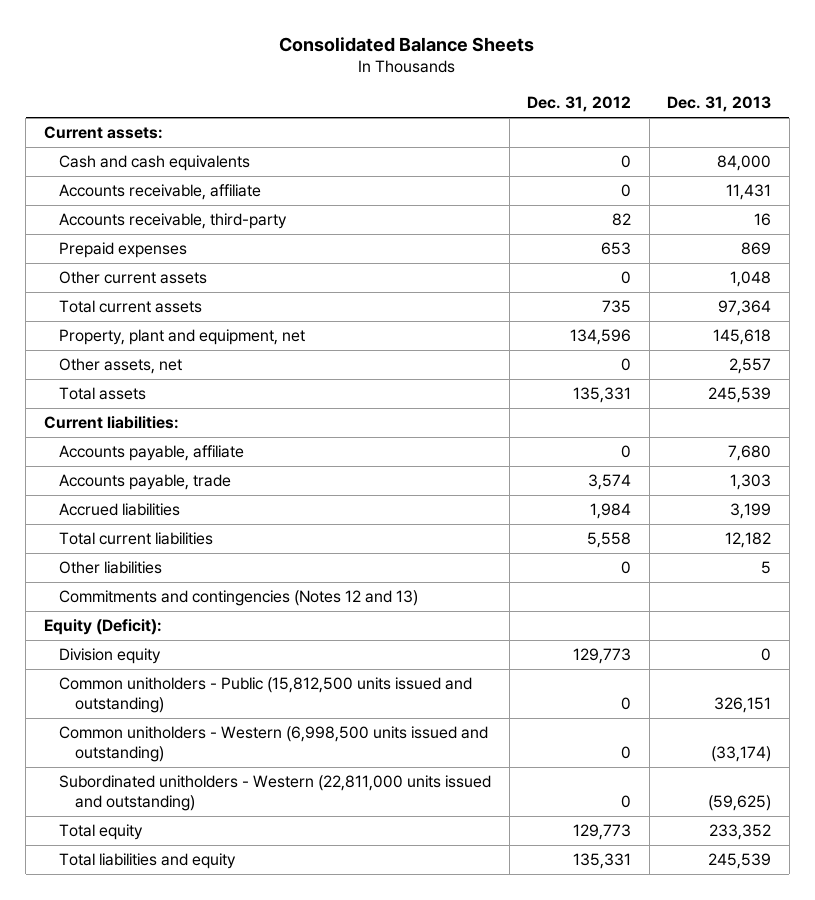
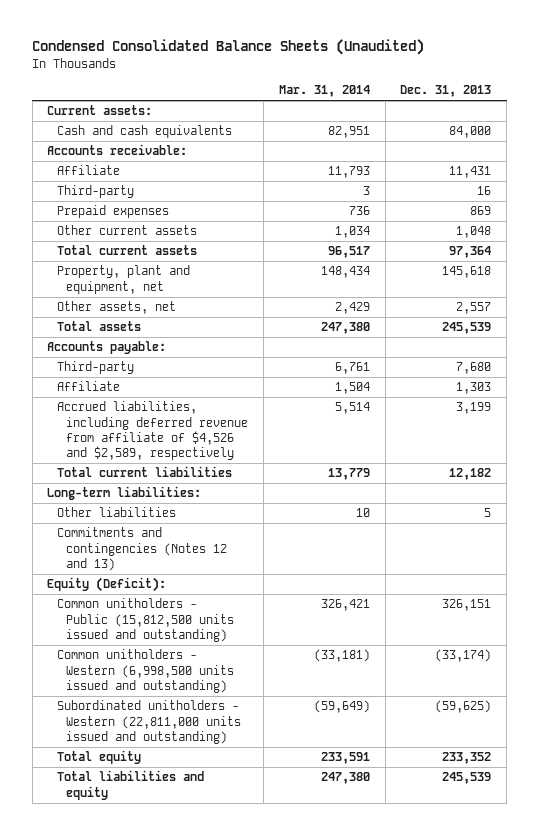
[279,36,535,52] Consolidated Balance Sheets -> [32,39,425,56] Condensed Consolidated Balance Sheets (Unaudited)
[527,96,632,113] Dec. 31, 2012 -> none
none -> [278,85,370,98] Mar. 31, 2014
none -> [47,144,188,156] Accounts receivable:
[59,184,262,201] Accounts receivable, affiliate -> [56,165,120,176] Affiliate
[59,213,288,230] Accounts receivable, third-party -> [56,185,134,199] Third-party
[43,416,179,430] Current liabilities: -> none
none -> [47,341,167,355] Accounts payable:
[59,445,245,462] Accounts payable, affiliate -> [56,361,134,375] Third-party
[59,474,232,491] Accounts payable, trade -> [56,381,120,392] Affiliate
[59,503,181,517] Accrued liabilities -> [56,401,248,460] Accrued liabilities, including deferred revenue from affiliate of $4,526 and $2,589, respectively
none -> [47,486,202,501] Long-term liabilities:
[59,648,162,665] Division equity -> none

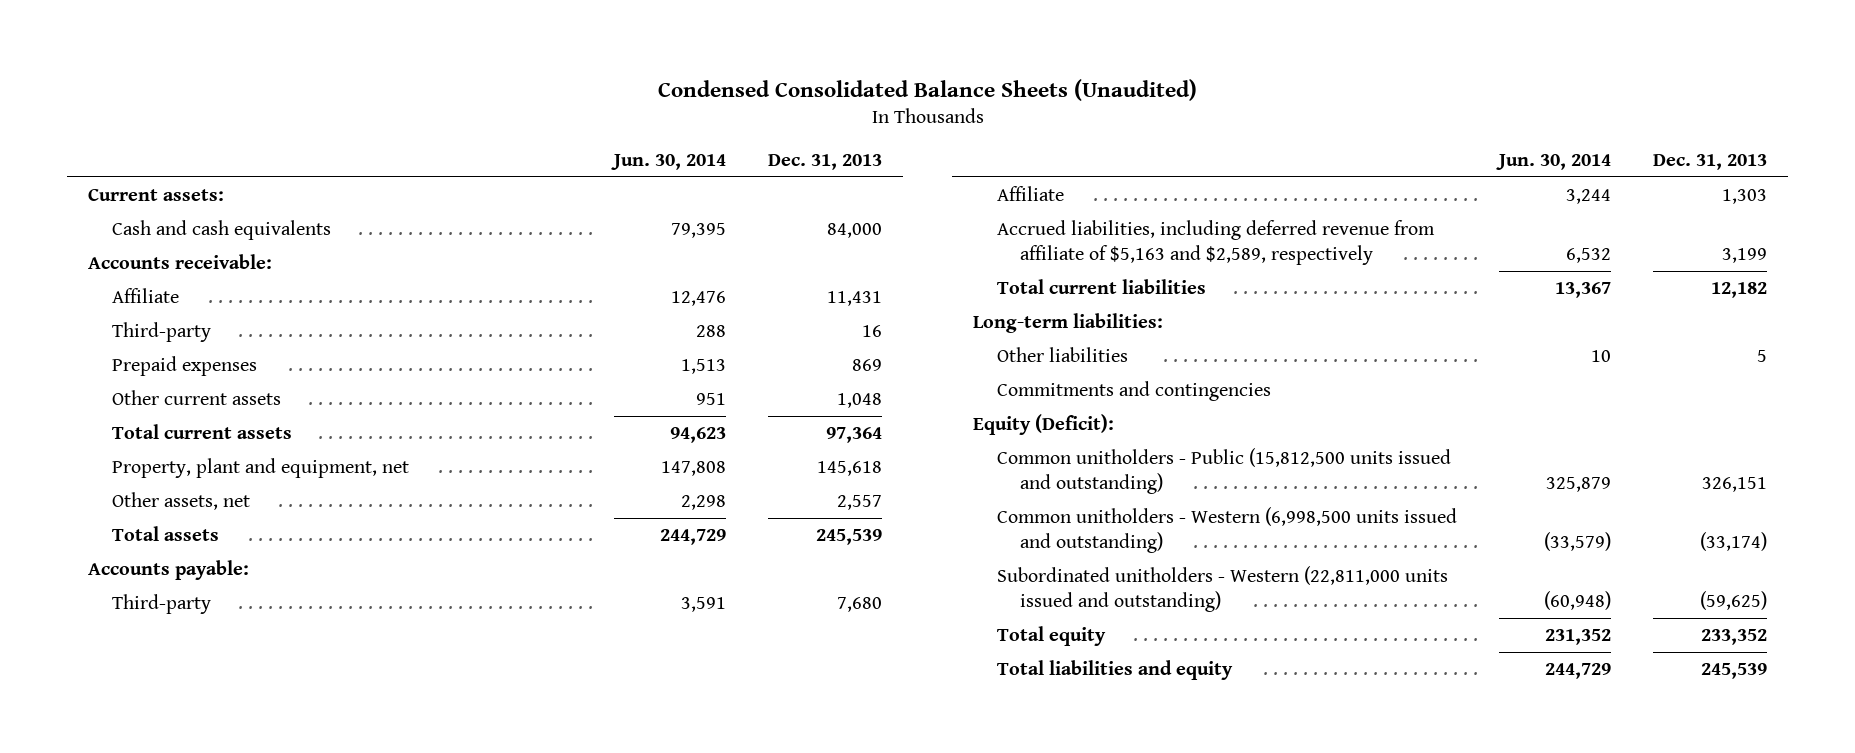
[278,85,370,98] Mar. 31, 2014 -> none
none -> [610,153,726,170] Jun. 30, 2014
[56,401,248,460] Accrued liabilities, including deferred revenue from affiliate of $4,526 and $2,589, respectively -> [996,220,1435,265] Accrued liabilities, including deferred revenue from affiliate of $5,163 and $2,589, respectively
[56,527,227,571] Commitments and contingencies (Notes 12 and 13) -> [996,381,1271,402] Commitments and contingencies

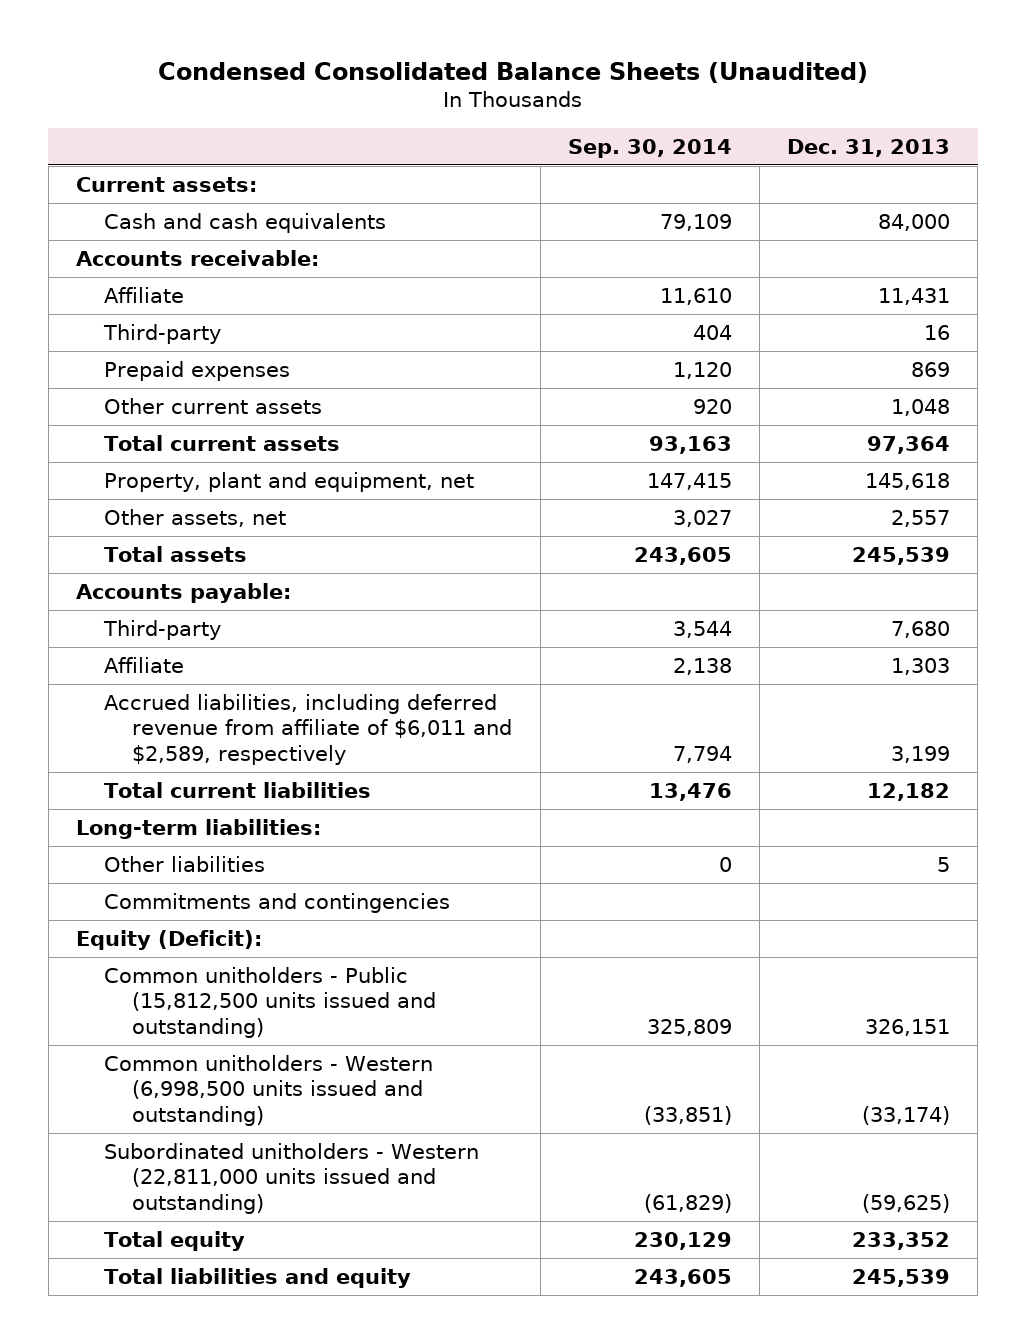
[610,153,726,170] Jun. 30, 2014 -> none
none -> [567,138,732,158] Sep. 30, 2014
[996,220,1435,265] Accrued liabilities, including deferred revenue from affiliate of $5,163 and $2,589, respectively -> [104,693,513,765] Accrued liabilities, including deferred revenue from affiliate of $6,011 and $2,589, respectively

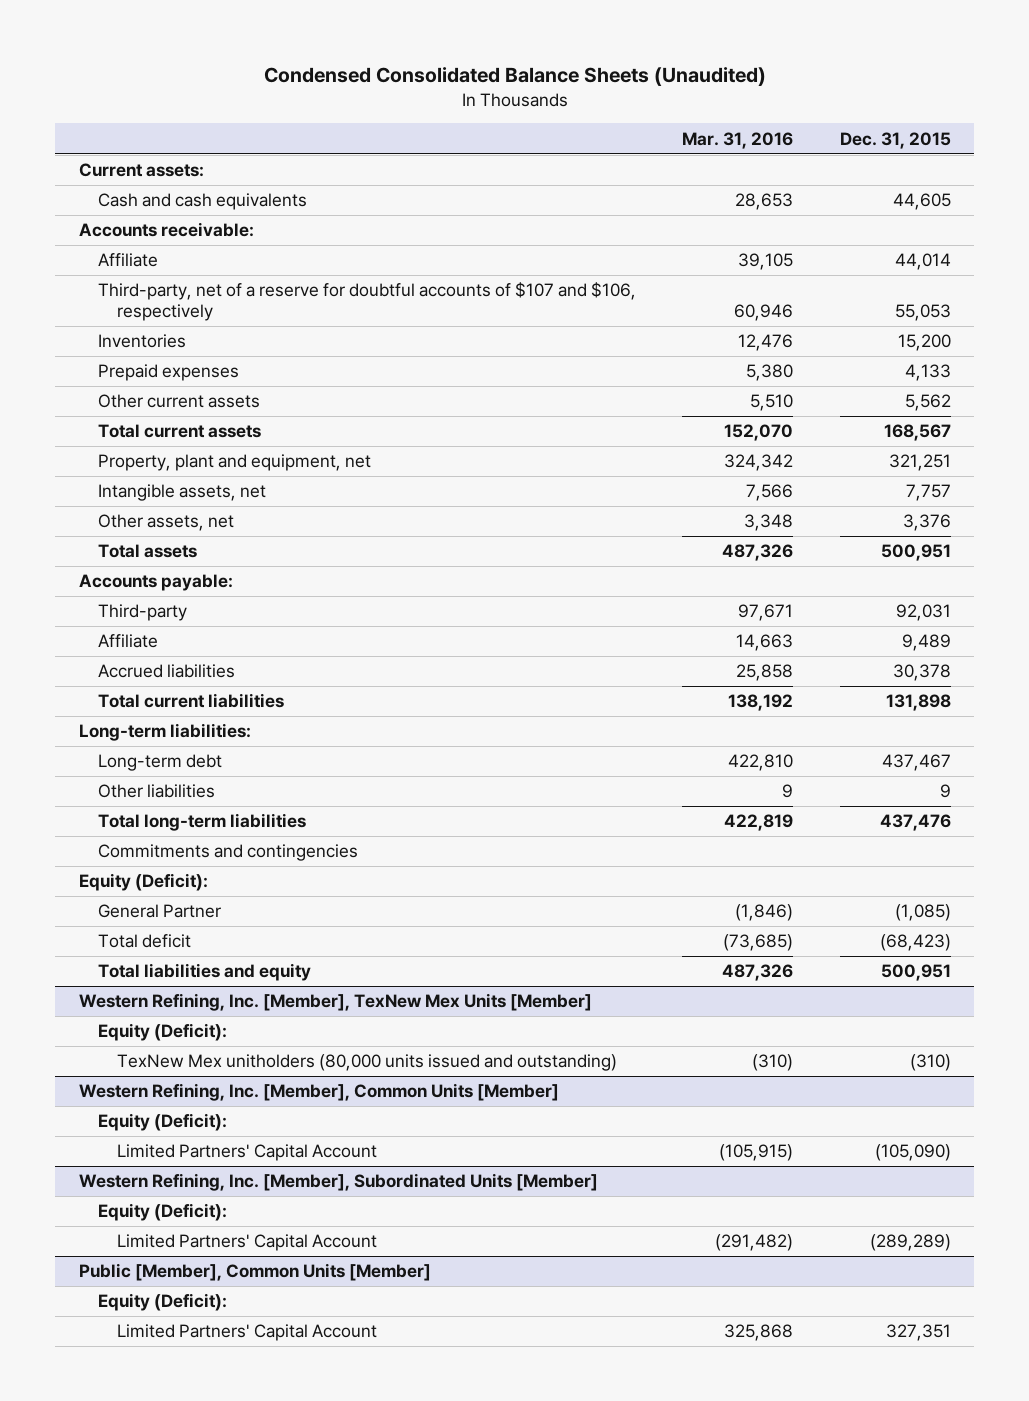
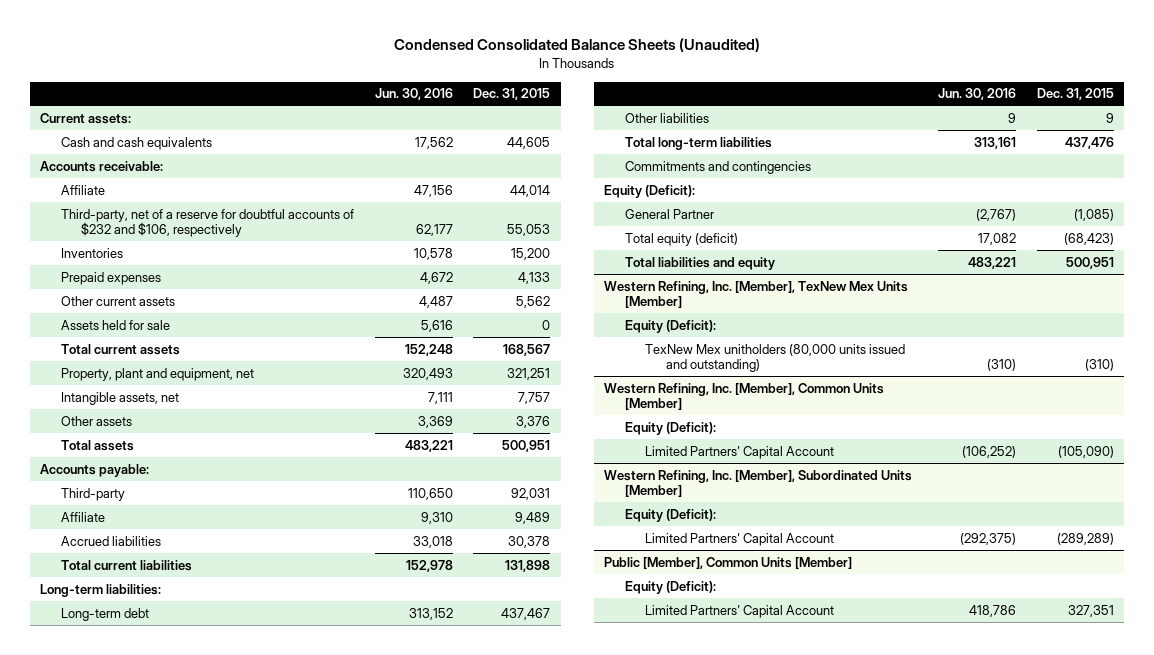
[682,131,794,149] Mar. 31, 2016 -> none
none -> [374,88,453,101] Jun. 30, 2016
[98,282,637,321] Third-party, net of a reserve for doubtful accounts of $107 and $106, respectively -> [60,208,354,238] Third-party, net of a reserve for doubtful accounts of $232 and $106, respectively
none -> [60,319,170,330] Assets held for sale
[98,514,235,532] Other assets, net -> [60,415,132,426] Other assets
[98,934,192,949] Total deficit -> [624,232,738,246] Total equity (deficit)

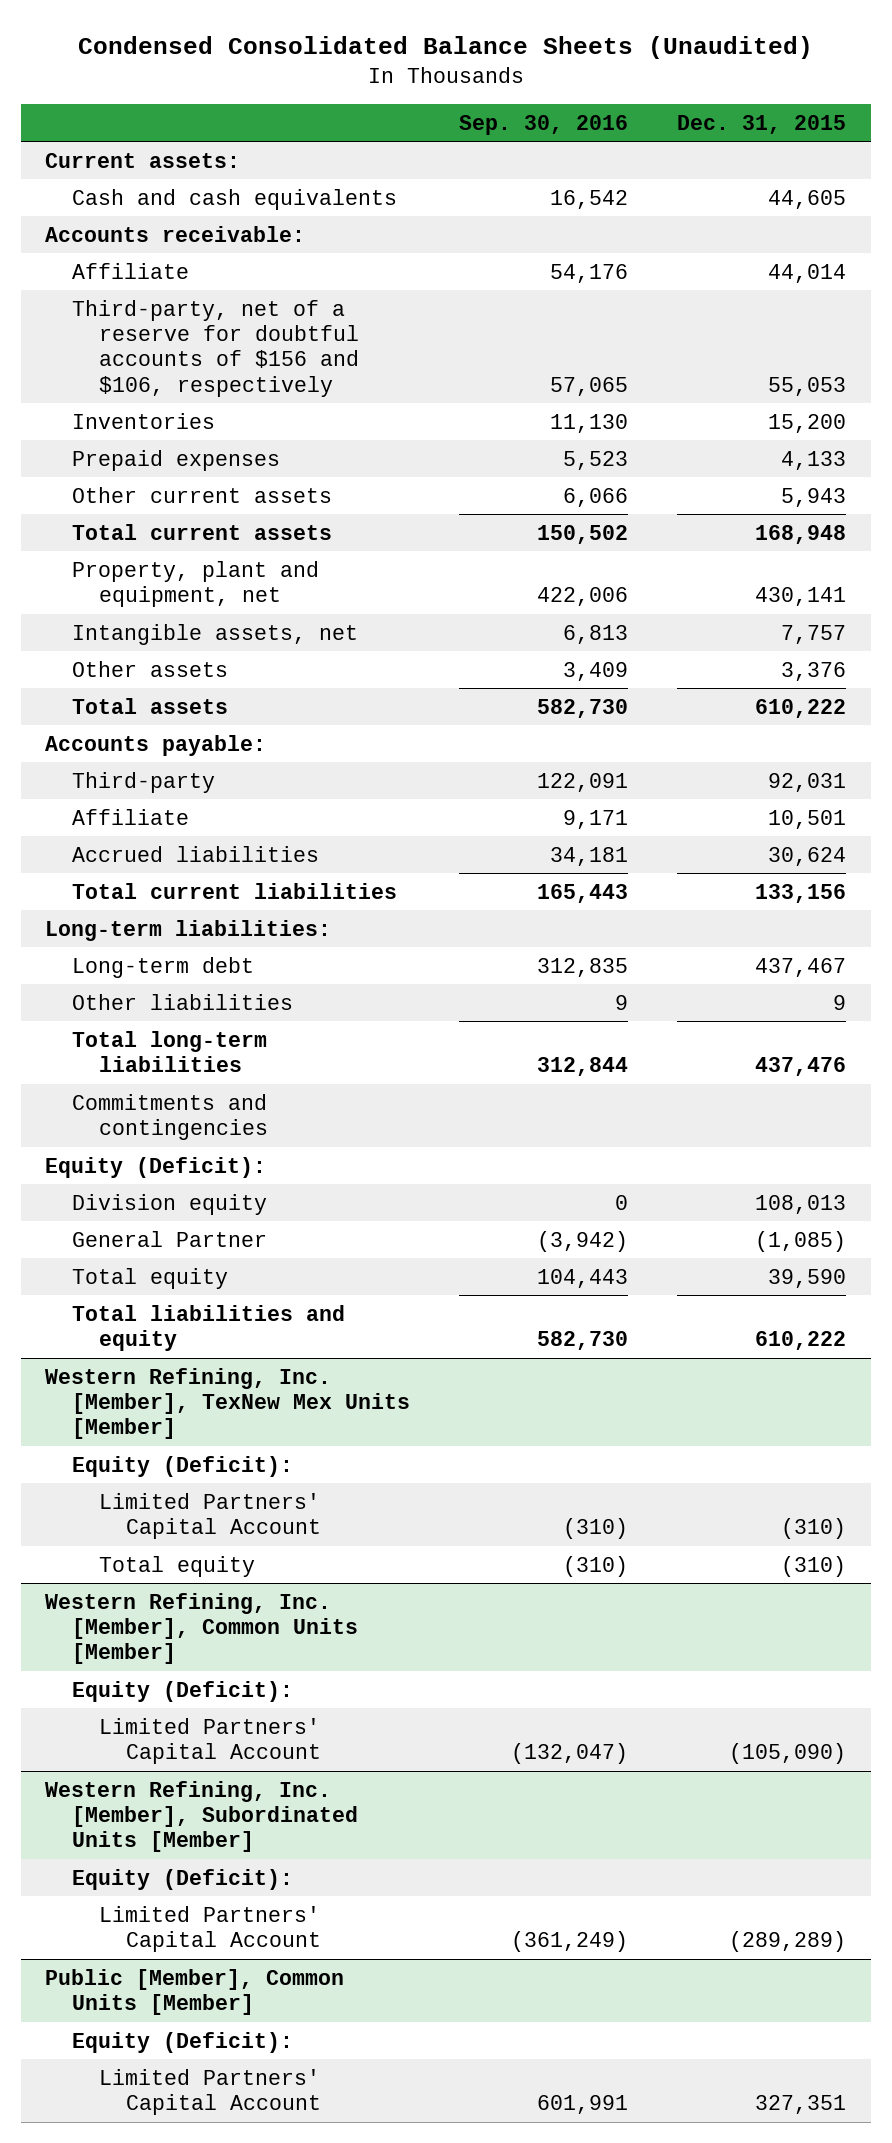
[374,88,453,101] Jun. 30, 2016 -> none
none -> [459,114,629,135] Sep. 30, 2016
[60,208,354,238] Third-party, net of a reserve for doubtful accounts of $232 and $106, respectively -> [72,299,359,397] Third-party, net of a reserve for doubtful accounts of $156 and $106, respectively
[60,319,170,330] Assets held for sale -> none
[516,295,551,308] 5,562 -> [781,487,847,507] 5,943
[503,343,551,356] 168,567 -> [755,524,847,544] 168,948
[507,367,551,380] 321,251 -> [755,587,847,607] 430,141
[502,439,551,452] 500,951 -> [755,698,847,718] 610,222
[515,511,551,524] 9,489 -> [768,809,847,829] 10,501
[508,535,551,548] 30,378 -> [768,846,847,866] 30,624
[505,559,551,572] 131,898 -> [755,883,847,903] 133,156
none -> [72,1193,268,1215] Division equity
[624,232,738,246] Total equity (deficit) -> [72,1267,229,1289] Total equity
[1064,232,1115,245] (68,423) -> [768,1268,847,1288] 39,590
[1066,256,1115,269] 500,951 -> [755,1331,847,1351] 610,222
[645,343,906,373] TexNew Mex unitholders (80,000 units issued and outstanding) -> none
none -> [98,1492,321,1540] Limited Partners' Capital Account
none -> [98,1555,255,1577] Total equity

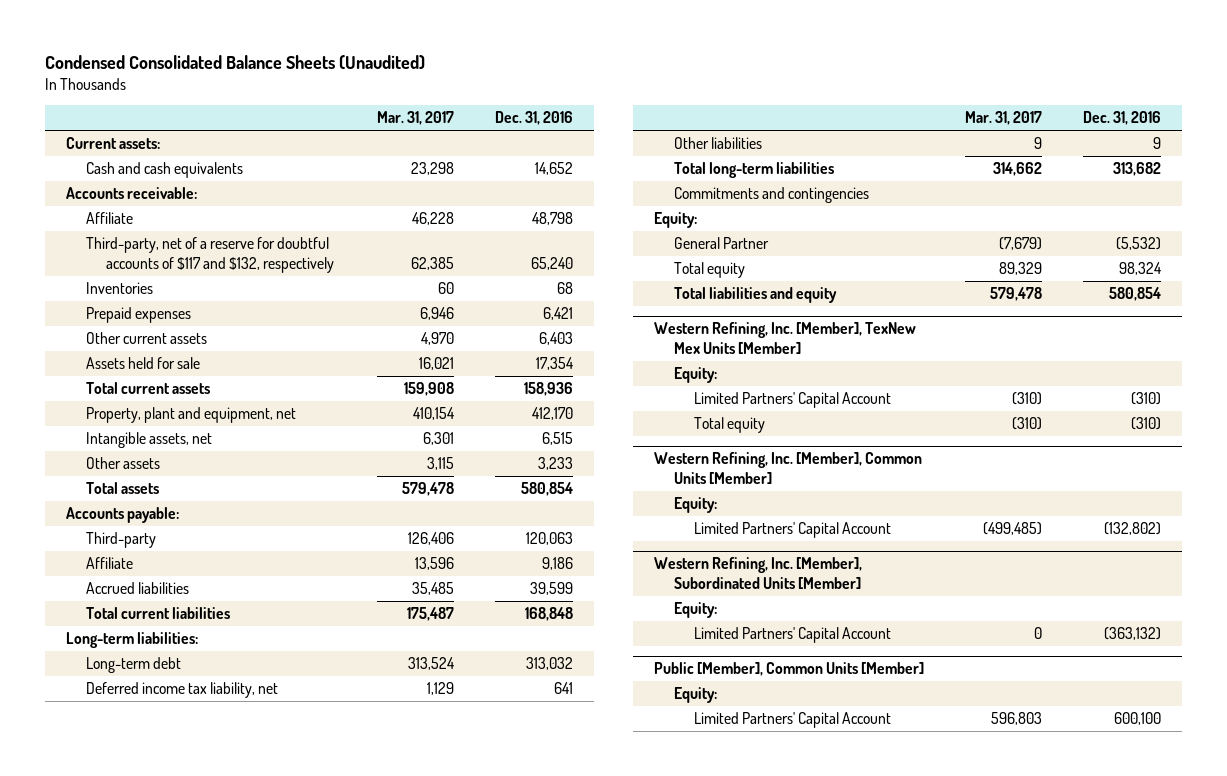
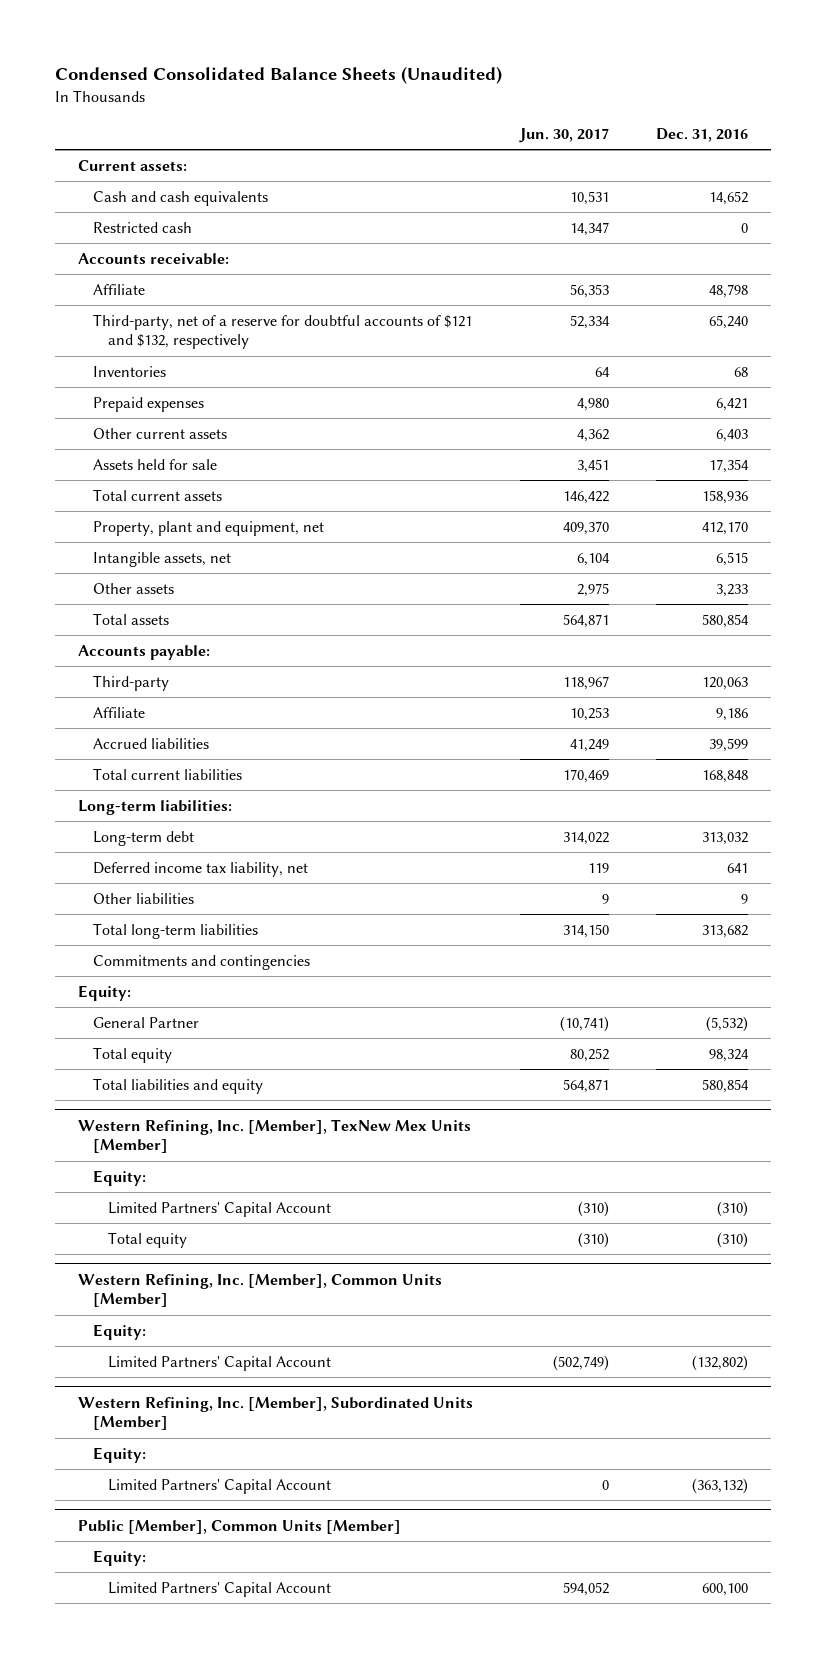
[377,111,455,126] Mar. 31, 2017 -> none
none -> [518,127,609,143] Jun. 30, 2017
none -> [92,221,192,233] Restricted cash
[85,237,335,274] Third-party, net of a reserve for doubtful accounts of $117 and $132, respectively -> [92,313,472,350] Third-party, net of a reserve for doubtful accounts of $121 and $132, respectively

